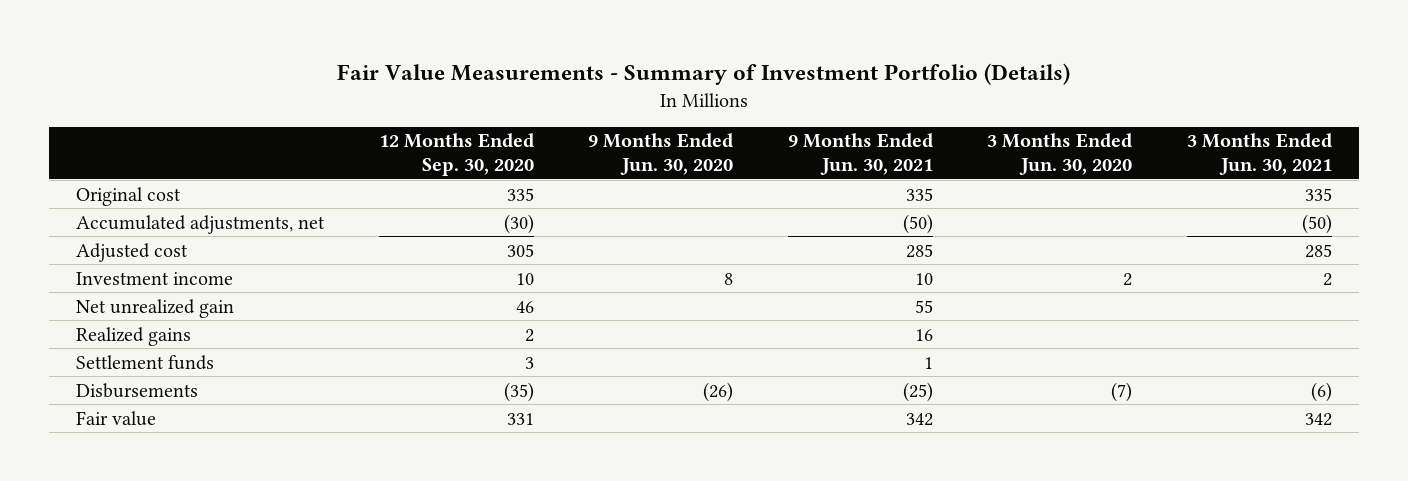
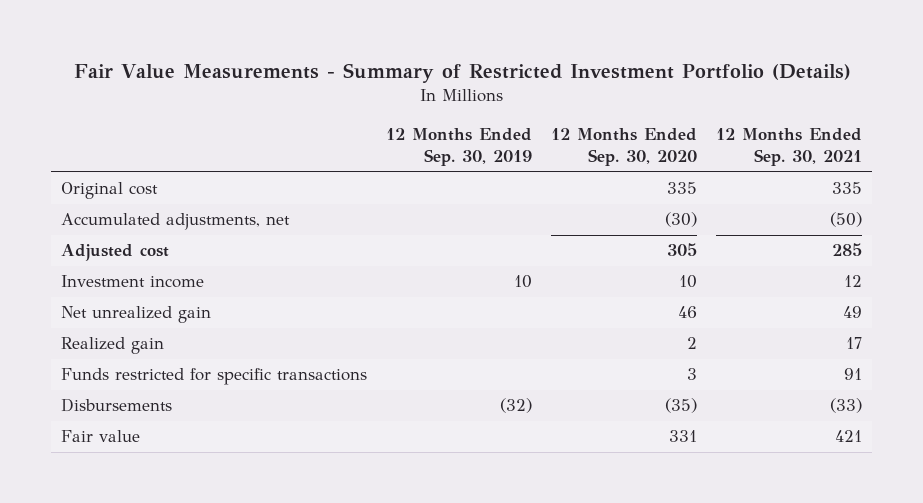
[337,63,1071,86] Fair Value Measurements - Summary of Investment Portfolio (Details) -> [73,62,851,83] Fair Value Measurements - Summary of Restricted Investment Portfolio (Details)
[588,133,734,176] 9 Months Ended Jun. 30, 2020 -> none
[787,133,933,176] 9 Months Ended Jun. 30, 2021 -> none
[987,133,1133,176] 3 Months Ended Jun. 30, 2020 -> none
[1186,133,1332,176] 3 Months Ended Jun. 30, 2021 -> none
none -> [386,127,533,167] 12 Months Ended Sep. 30, 2019
none -> [716,127,863,167] 12 Months Ended Sep. 30, 2021
[76,354,215,370] Settlement funds -> none
[76,326,192,346] Realized gains -> [60,337,164,355] Realized gain
none -> [60,368,367,386] Funds restricted for specific transactions

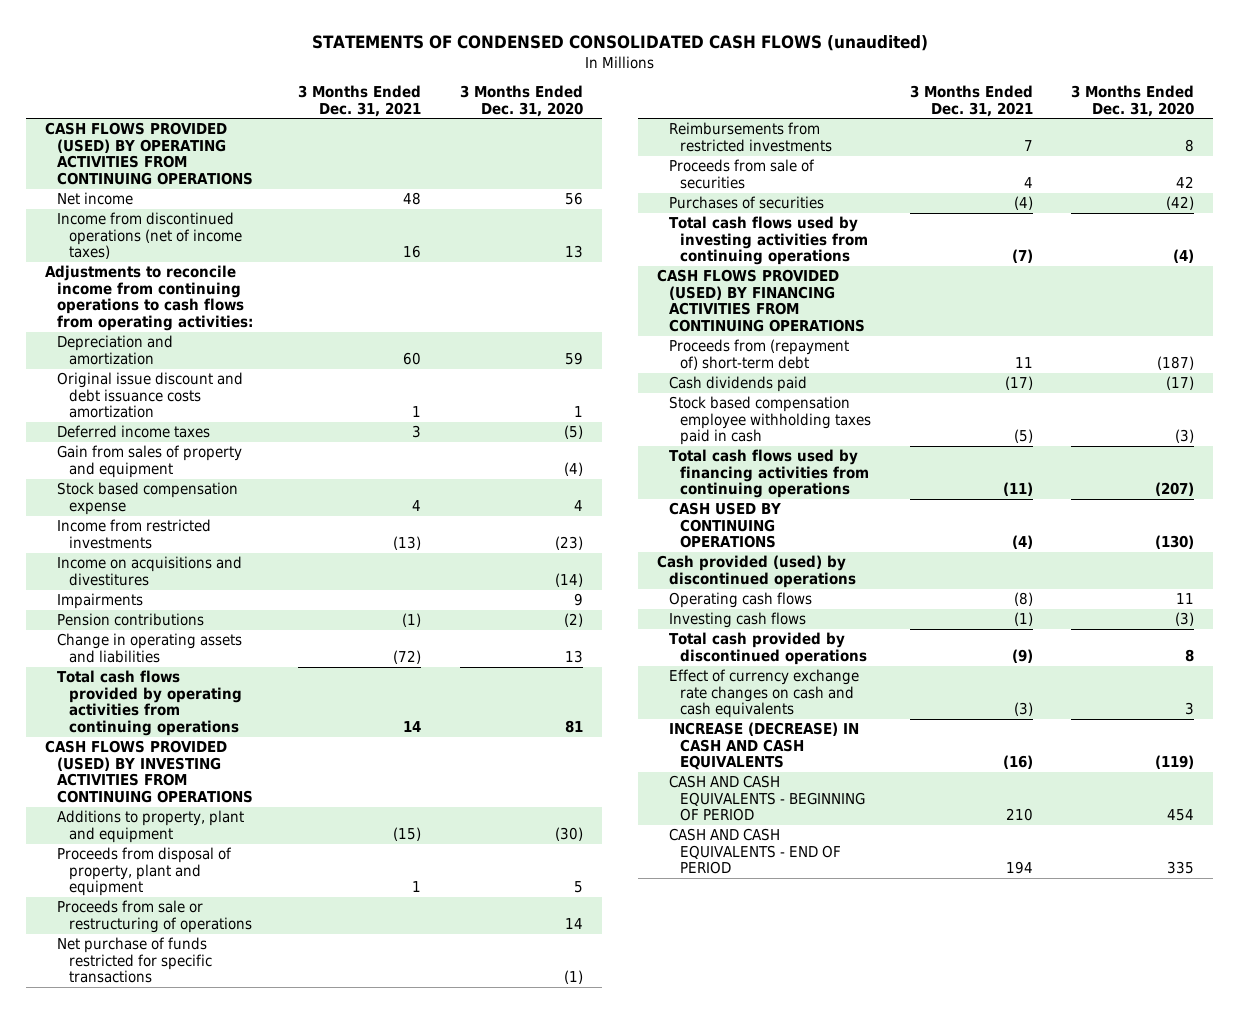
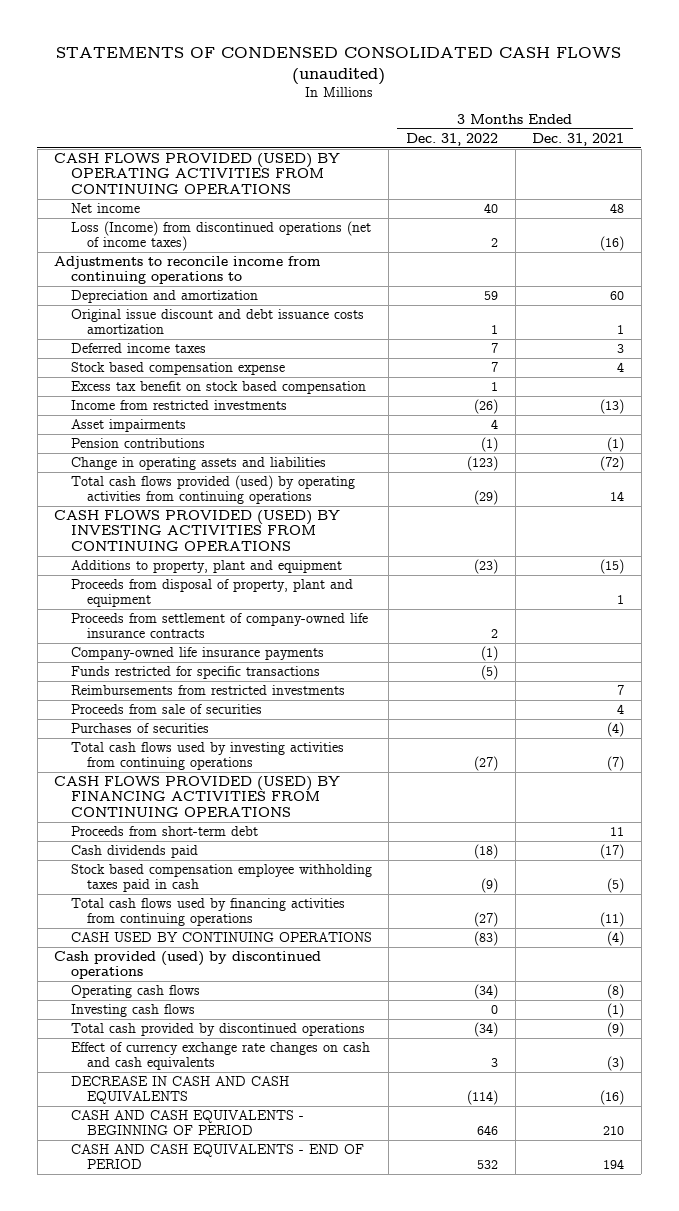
[459,85,583,117] 3 Months Ended Dec. 31, 2020 -> none
none -> [405,132,498,146] Dec. 31, 2022
[56,212,242,260] Income from discontinued operations (net of income taxes) -> [70,221,371,252] Loss (Income) from discontinued operations (net of income taxes)
[403,245,422,259] 16 -> [600,236,625,252] (16)
[45,265,253,331] Adjustments to reconcile income from continuing operations to cash flows from operating activities: -> [54,256,322,285] Adjustments to reconcile income from continuing operations to
[56,445,242,478] Gain from sales of property and equipment -> none
none -> [70,381,366,395] Excess tax benefit on stock based compensation
[56,556,242,586] Income on acquisitions and divestitures -> none
[56,593,143,610] Impairments -> [70,419,186,433] Asset impairments
[56,670,242,736] Total cash flows provided by operating activities from continuing operations -> [70,475,355,505] Total cash flows provided (used) by operating activities from continuing operations
[56,900,252,933] Proceeds from sale or restructuring of operations -> none
none -> [70,613,368,639] Proceeds from settlement of company-owned life insurance contracts
none -> [70,647,324,661] Company-owned life insurance payments
[56,937,212,984] Net purchase of funds restricted for specific transactions -> [70,666,320,680] Funds restricted for specific transactions
[668,339,849,370] Proceeds from (repayment of) short-term debt -> [70,826,258,837] Proceeds from short-term debt
[668,722,859,771] INCREASE (DECREASE) IN CASH AND CASH EQUIVALENTS -> [70,1076,289,1105] DECREASE IN CASH AND CASH EQUIVALENTS

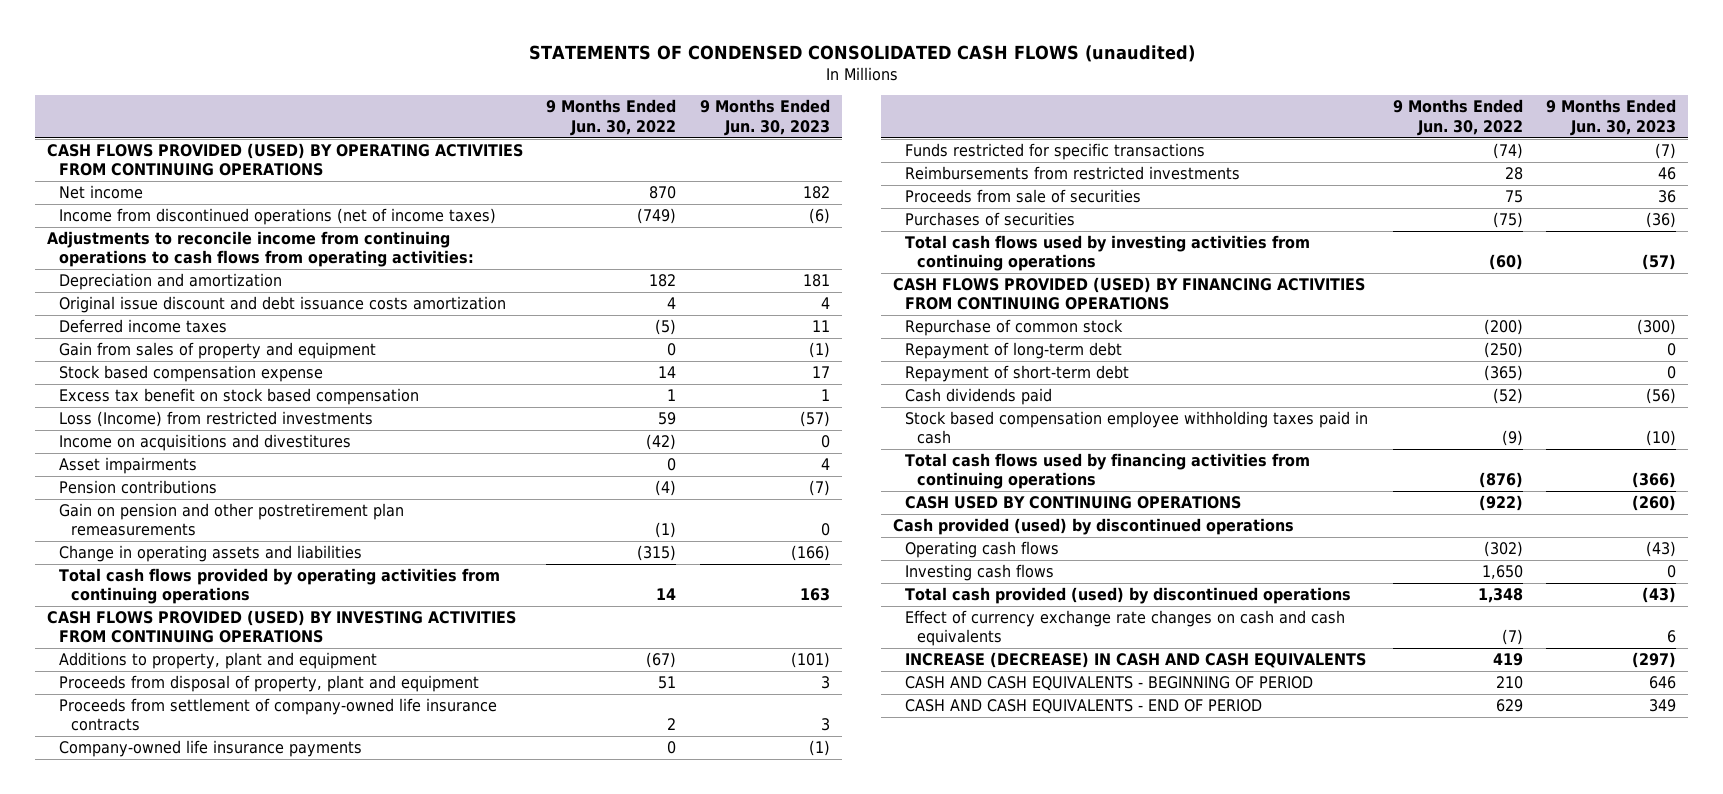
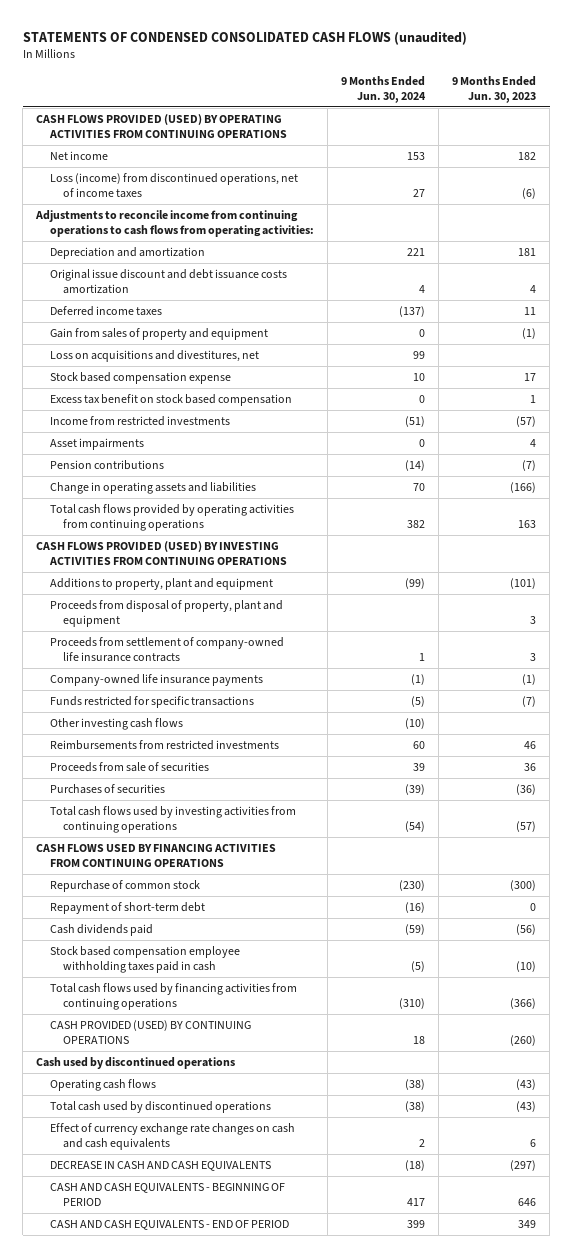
[546,99,677,136] 9 Months Ended Jun. 30, 2022 -> none
none -> [341,76,427,104] 9 Months Ended Jun. 30, 2024
[58,208,496,226] Income from discontinued operations (net of income taxes) -> [49,172,298,198] Loss (income) from discontinued operations, net of income taxes
none -> [49,349,259,362] Loss on acquisitions and divestitures, net
[58,434,351,452] Income on acquisitions and divestitures -> none
[58,411,373,428] Loss (Income) from restricted investments -> [49,415,230,426] Income from restricted investments
[58,503,404,537] Gain on pension and other postretirement plan remeasurements -> none
none -> [49,717,183,730] Other investing cash flows
[892,277,1365,311] CASH FLOWS PROVIDED (USED) BY FINANCING ACTIVITIES FROM CONTINUING OPERATIONS -> [36,843,277,867] CASH FLOWS USED BY FINANCING ACTIVITIES FROM CONTINUING OPERATIONS
[905,342,1123,360] Repayment of long-term debt -> none
[905,496,1242,510] CASH USED BY CONTINUING OPERATIONS -> [49,1019,251,1044] CASH PROVIDED (USED) BY CONTINUING OPERATIONS
[892,518,1294,536] Cash provided (used) by discontinued operations -> [36,1056,236,1069] Cash used by discontinued operations
[905,564,1055,582] Investing cash flows -> none
[905,587,1352,605] Total cash provided (used) by discontinued operations -> [49,1100,271,1113] Total cash used by discontinued operations
[905,652,1367,669] INCREASE (DECREASE) IN CASH AND CASH EQUIVALENTS -> [49,1160,271,1171] DECREASE IN CASH AND CASH EQUIVALENTS

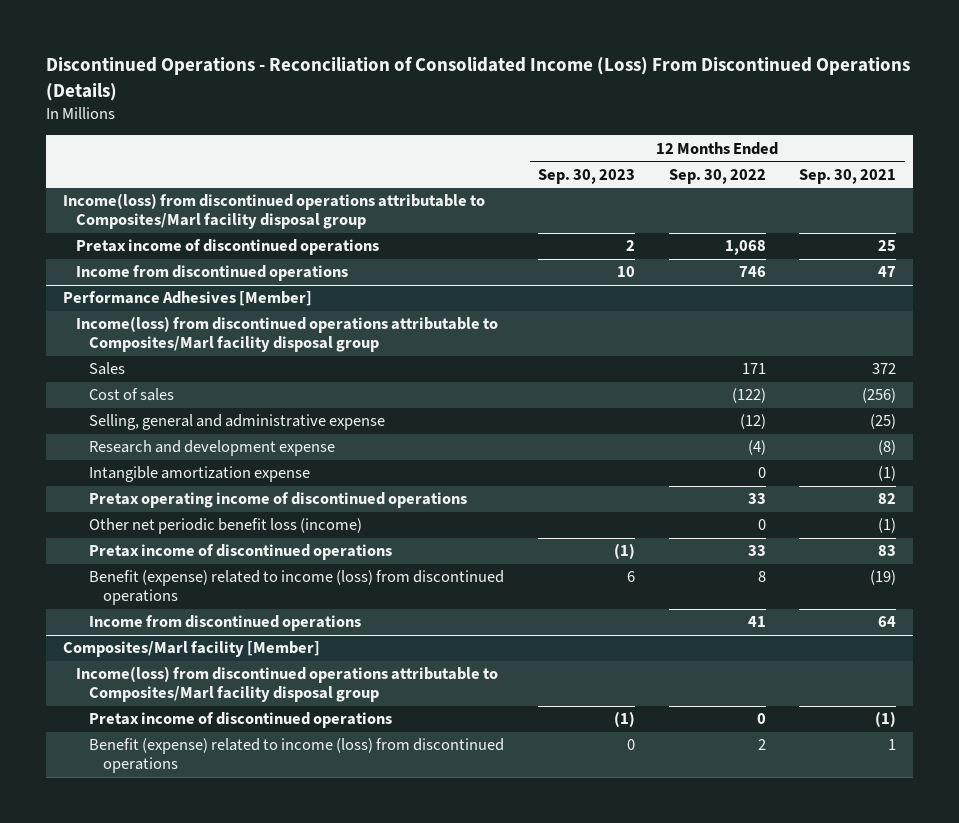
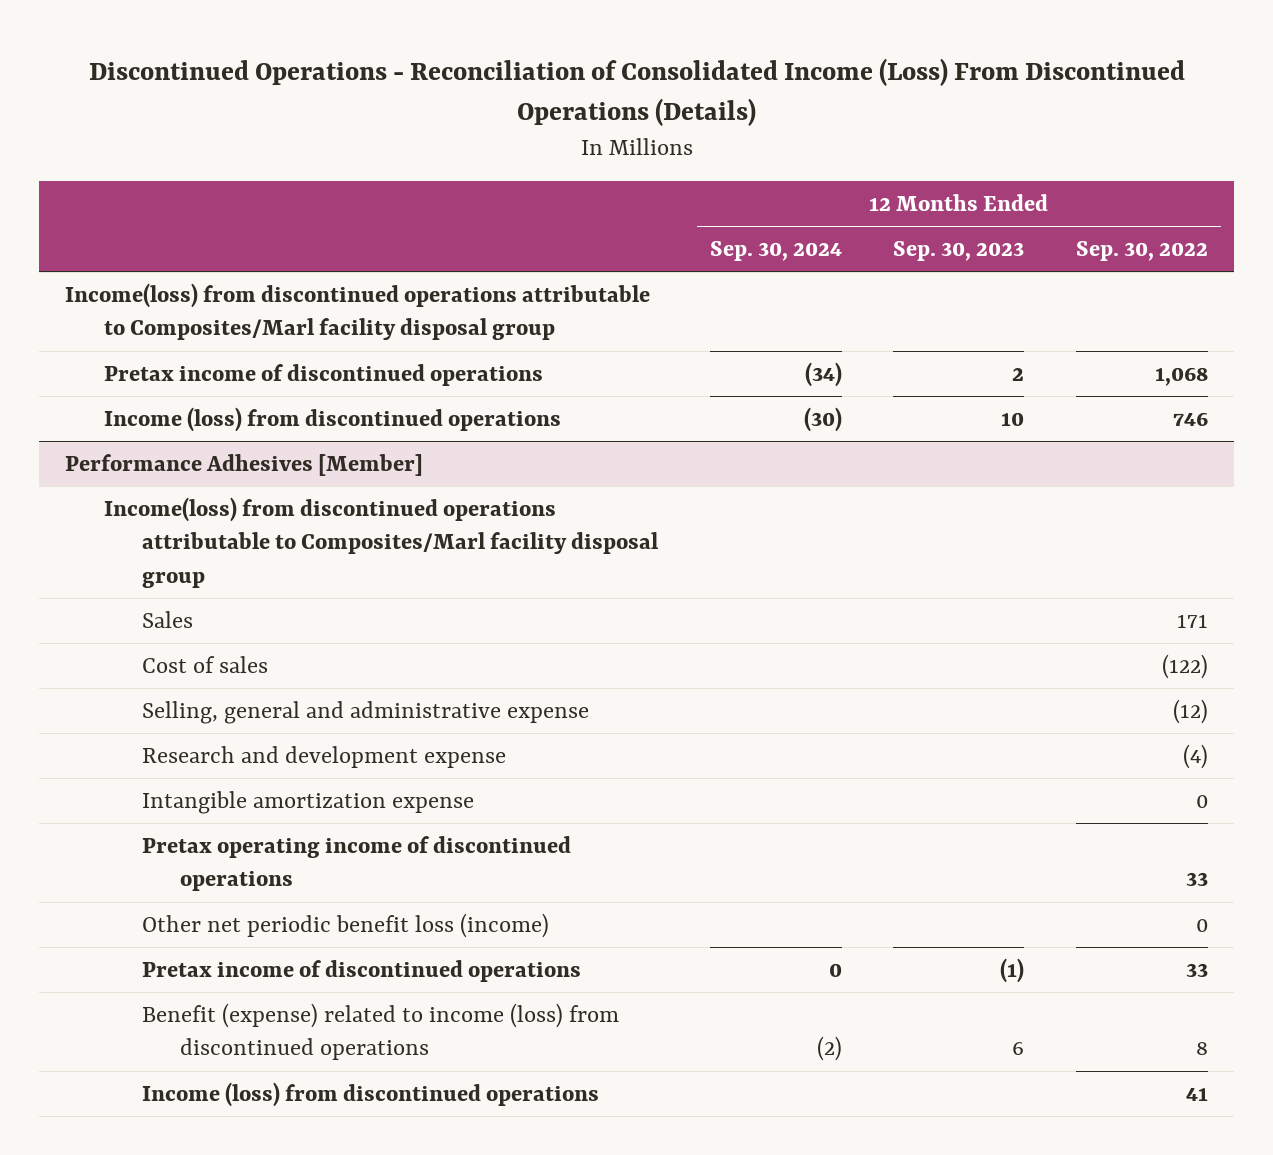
[799,168,897,184] Sep. 30, 2021 -> none
none -> [709,241,842,262] Sep. 30, 2024
[75,265,348,282] Income from discontinued operations -> [103,406,561,432] Income (loss) from discontinued operations
[62,641,320,658] Composites/Marl facility [Member] -> none
[75,666,498,703] Income(loss) from discontinued operations attributable to Composites/Marl facility disposal group -> none
[89,712,393,729] Pretax income of discontinued operations -> none
[89,738,505,774] Benefit (expense) related to income (loss) from discontinued operations -> none
[89,615,362,632] Income from discontinued operations -> [141,1081,599,1107] Income (loss) from discontinued operations

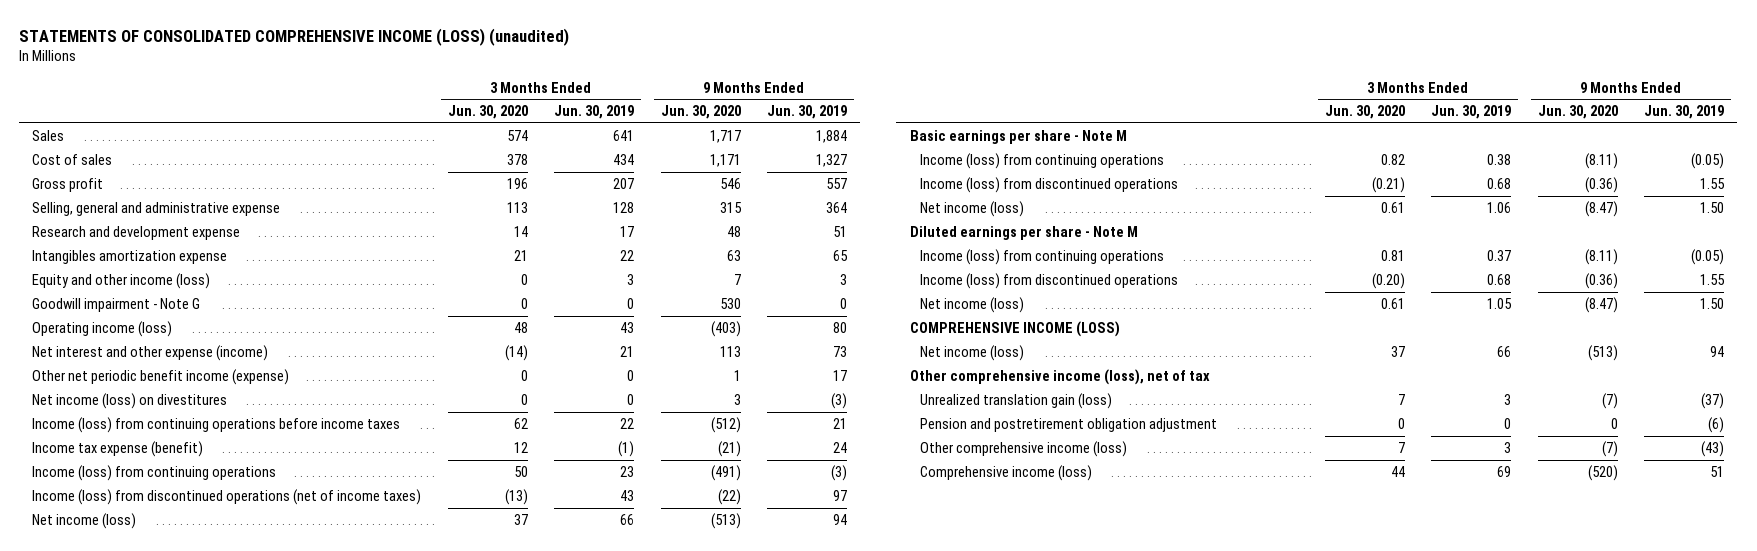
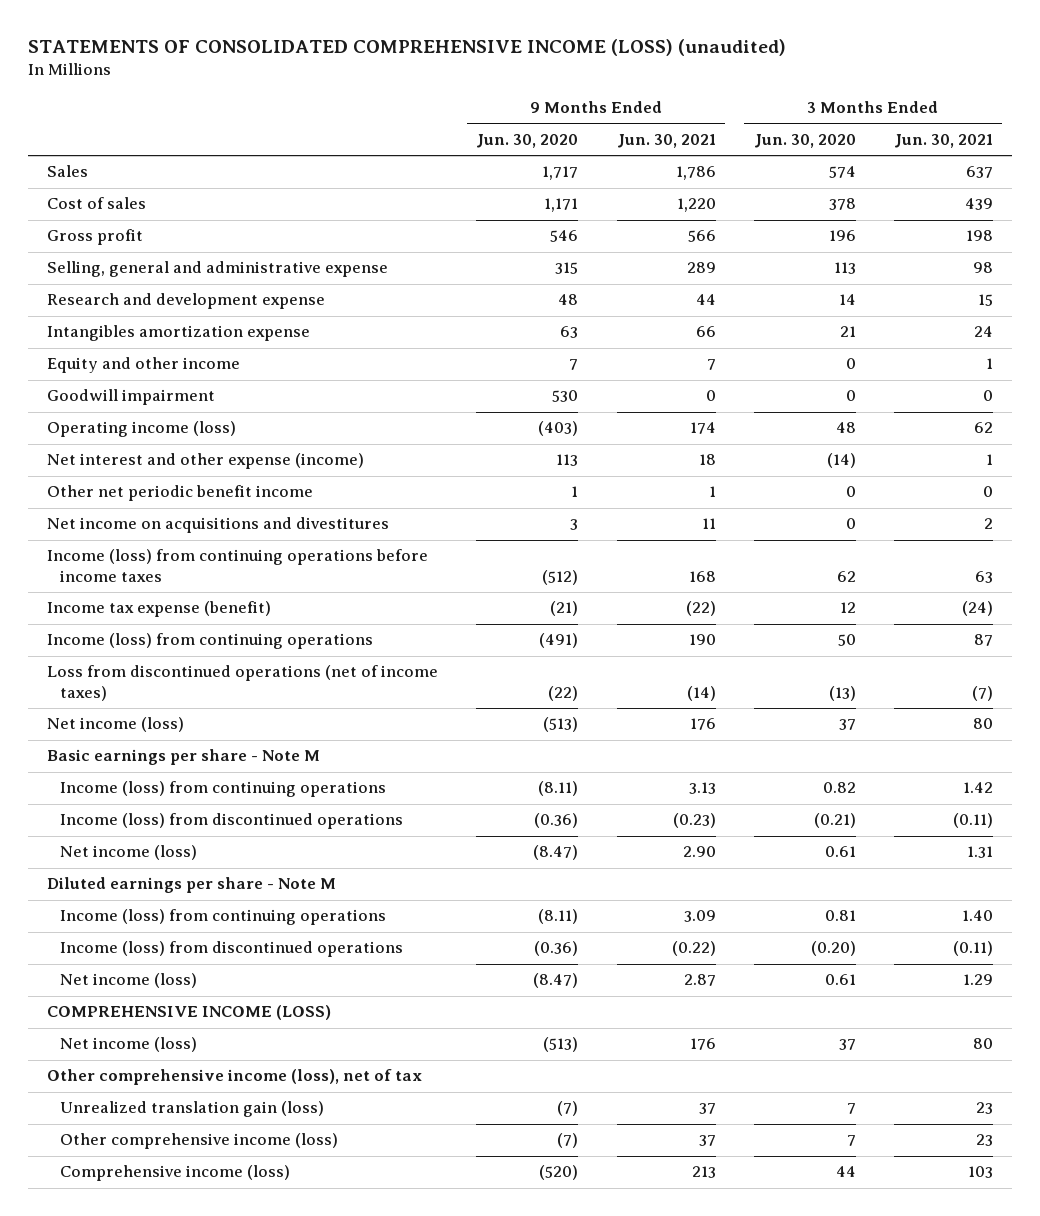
[554,105,635,120] Jun. 30, 2019 -> none
[767,105,848,120] Jun. 30, 2019 -> none
none -> [616,133,716,148] Jun. 30, 2021
none -> [893,133,993,148] Jun. 30, 2021
[32,272,211,289] Equity and other income (loss) -> [47,357,241,374] Equity and other income
[32,297,201,312] Goodwill impairment - Note G -> [47,389,216,406] Goodwill impairment
[32,368,290,385] Other net periodic benefit income (expense) -> [47,485,314,502] Other net periodic benefit income
[32,392,228,409] Net income (loss) on divestitures -> [47,517,390,534] Net income on acquisitions and divestitures
[32,488,422,505] Income (loss) from discontinued operations (net of income taxes) -> [47,665,439,702] Loss from discontinued operations (net of income taxes)
[919,417,1217,432] Pension and postretirement obligation adjustment -> none

